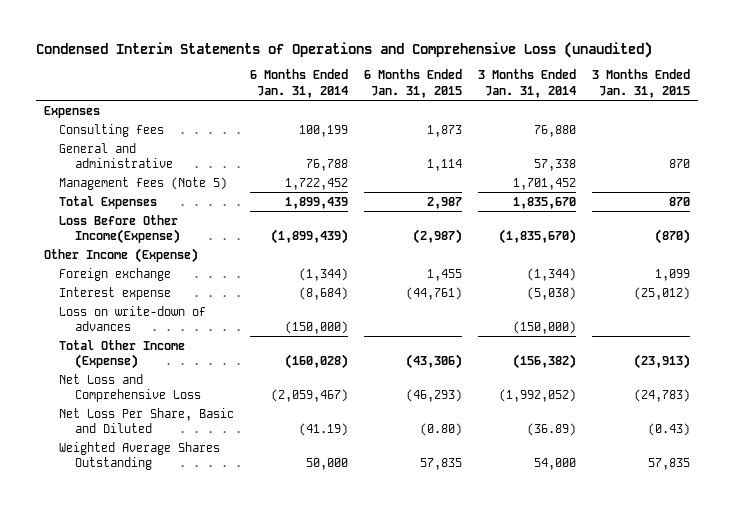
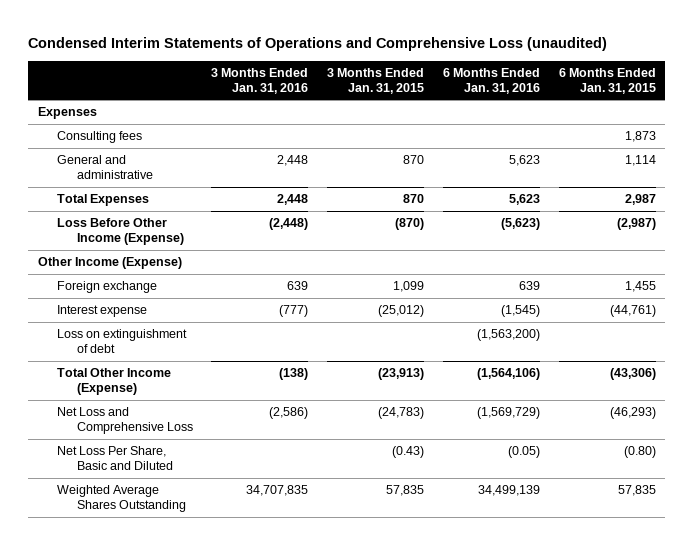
[250,69,349,98] 6 Months Ended Jan. 31, 2014 -> none
[478,69,577,98] 3 Months Ended Jan. 31, 2014 -> none
none -> [211,67,309,94] 3 Months Ended Jan. 31, 2016
none -> [442,67,540,94] 6 Months Ended Jan. 31, 2016
[59,176,228,190] Management fees (Note 5) -> none
[59,214,180,244] Loss Before Other Income(Expense) -> [57,218,184,246] Loss Before Other Income (Expense)
[59,305,207,331] Loss on write-down of advances -> none
none -> [57,329,188,354] Loss on extinguishment of debt

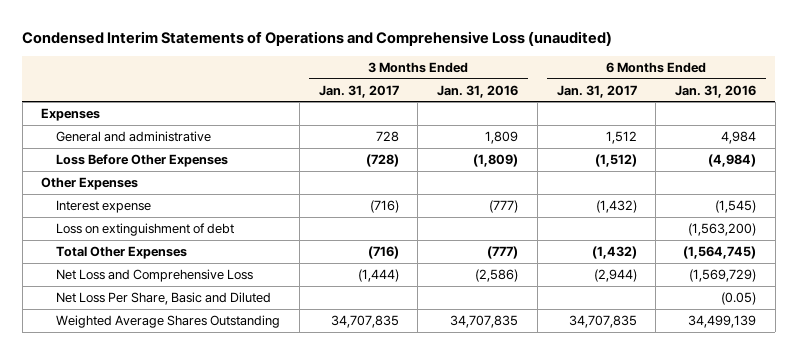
[327,67,425,94] 3 Months Ended Jan. 31, 2015 -> none
[558,67,656,94] 6 Months Ended Jan. 31, 2015 -> none
none -> [318,84,399,98] Jan. 31, 2017
none -> [556,84,637,98] Jan. 31, 2017
[57,131,143,144] Consulting fees -> none
[57,194,150,207] Total Expenses -> none
[57,281,158,294] Foreign exchange -> none
[277,155,309,167] 2,448 -> [485,131,519,145] 1,809
[508,155,540,167] 5,623 -> [721,131,757,145] 4,984
[57,218,184,246] Loss Before Other Income (Expense) -> [56,154,229,168] Loss Before Other Expenses
[269,218,309,231] (2,448) -> [473,154,519,168] (1,809)
[500,218,540,231] (5,623) -> [708,154,757,168] (4,984)
[37,257,182,270] Other Income (Expense) -> [41,177,139,191] Other Expenses
[57,368,172,396] Total Other Income (Expense) -> [56,246,188,260] Total Other Expenses
[279,368,309,381] (138) -> [487,246,519,260] (777)
[476,368,540,381] (1,564,106) -> [683,246,757,260] (1,564,745)

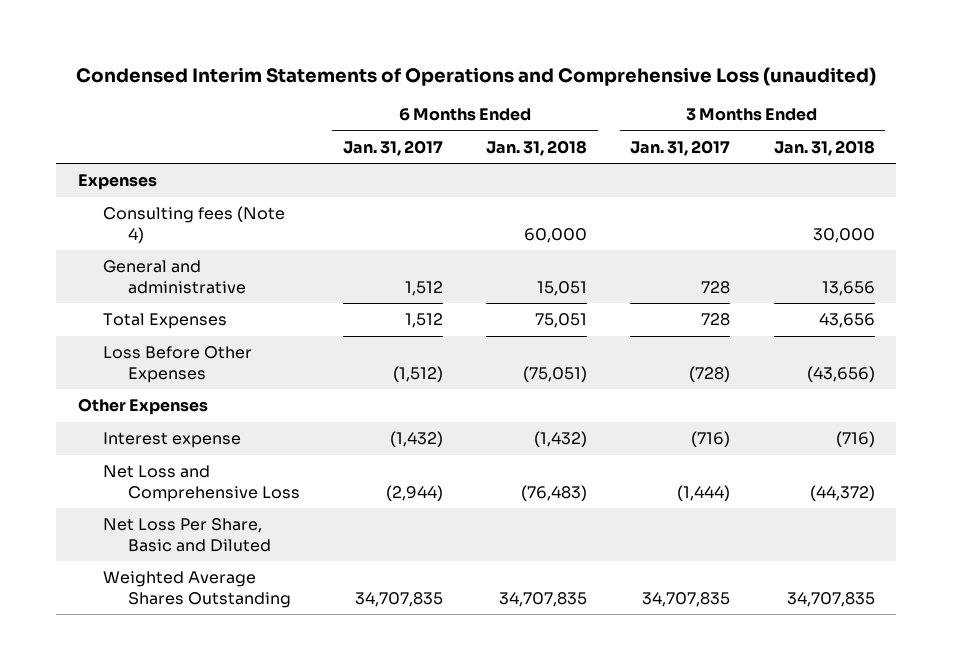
[437,84,519,98] Jan. 31, 2016 -> none
[675,84,757,98] Jan. 31, 2016 -> none
none -> [486,139,588,156] Jan. 31, 2018
none -> [773,139,875,156] Jan. 31, 2018
none -> [102,206,285,243] Consulting fees (Note 4)
none -> [102,313,227,330] Total Expenses
[56,223,235,237] Loss on extinguishment of debt -> none
[56,246,188,260] Total Other Expenses -> none

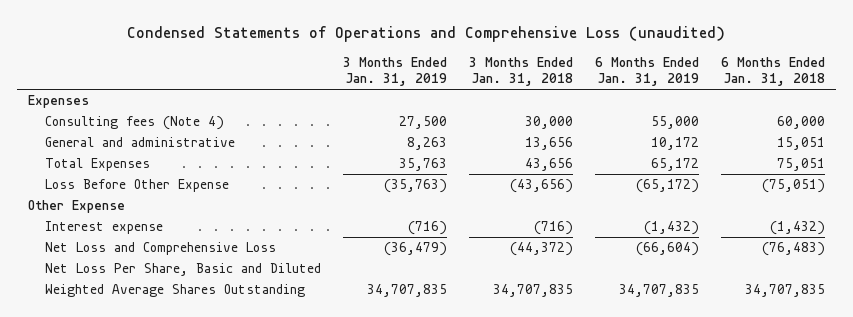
[76,66,877,86] Condensed Interim Statements of Operations and Comprehensive Loss (unaudited) -> [127,26,726,43] Condensed Statements of Operations and Comprehensive Loss (unaudited)
[343,139,444,156] Jan. 31, 2017 -> none
[630,139,731,156] Jan. 31, 2017 -> none
none -> [343,56,448,87] 3 Months Ended Jan. 31, 2019
none -> [595,56,700,87] 6 Months Ended Jan. 31, 2019
[102,346,252,383] Loss Before Other Expenses -> [45,179,230,193] Loss Before Other Expense
[78,398,209,416] Other Expenses -> [28,200,126,214] Other Expense

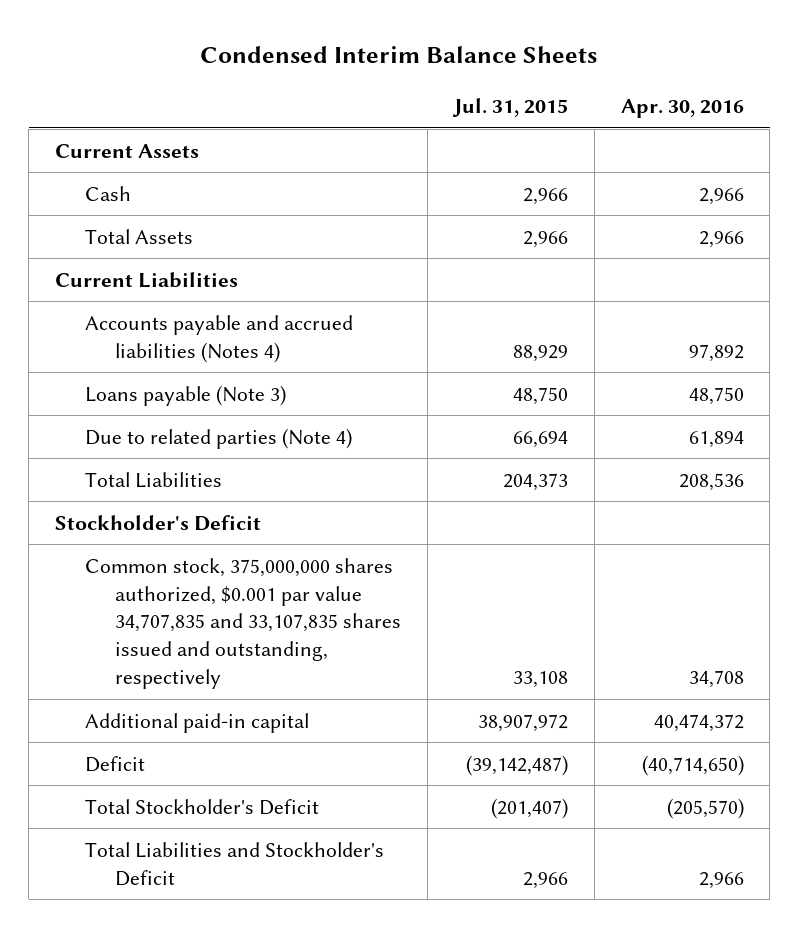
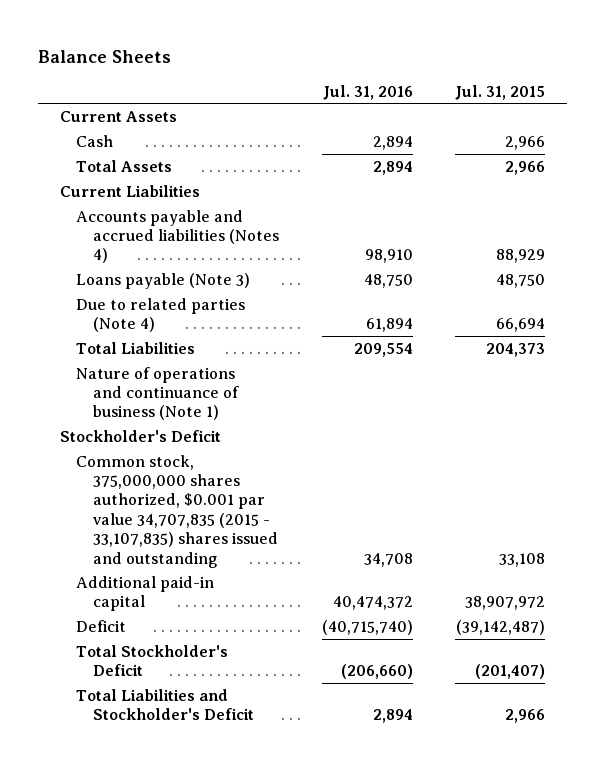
[200,45,598,63] Condensed Interim Balance Sheets -> [38,50,172,64] Balance Sheets
[620,98,744,118] Apr. 30, 2016 -> none
none -> [322,84,413,100] Jul. 31, 2016
none -> [76,366,240,421] Nature of operations and continuance of business (Note 1)
[85,557,401,690] Common stock, 375,000,000 shares authorized, $0.001 par value 34,707,835 and 33,107,835 shares issued and outstanding, respectively -> [76,454,279,568] Common stock, 375,000,000 shares authorized, $0.001 par value 34,707,835 (2015 - 33,107,835) shares issued and outstanding

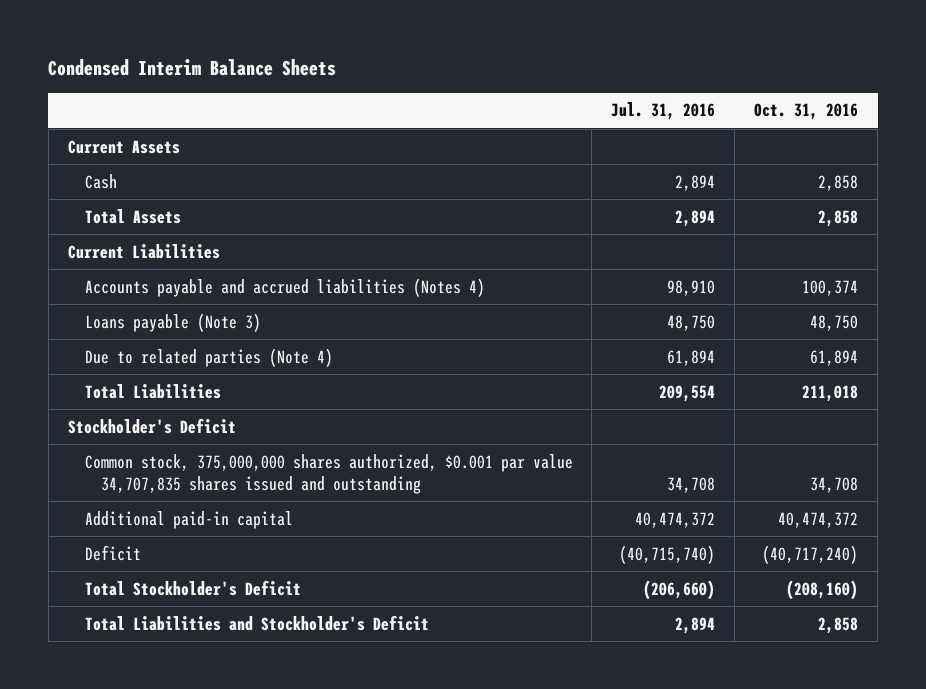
[38,50,172,64] Balance Sheets -> [48,59,337,77] Condensed Interim Balance Sheets
[455,84,546,100] Jul. 31, 2015 -> none
none -> [754,103,859,121] Oct. 31, 2016
[76,366,240,421] Nature of operations and continuance of business (Note 1) -> none
[76,454,279,568] Common stock, 375,000,000 shares authorized, $0.001 par value 34,707,835 (2015 - 33,107,835) shares issued and outstanding -> [84,453,573,495] Common stock, 375,000,000 shares authorized, $0.001 par value 34,707,835 shares issued and outstanding

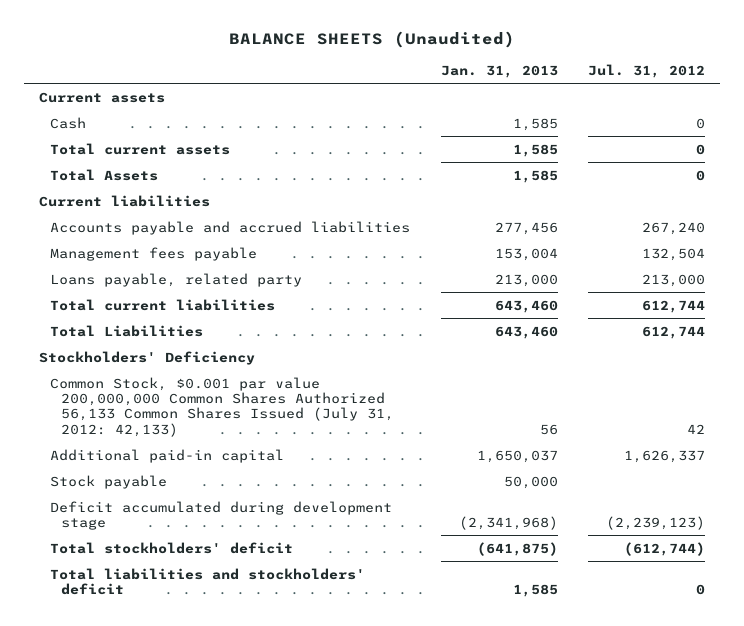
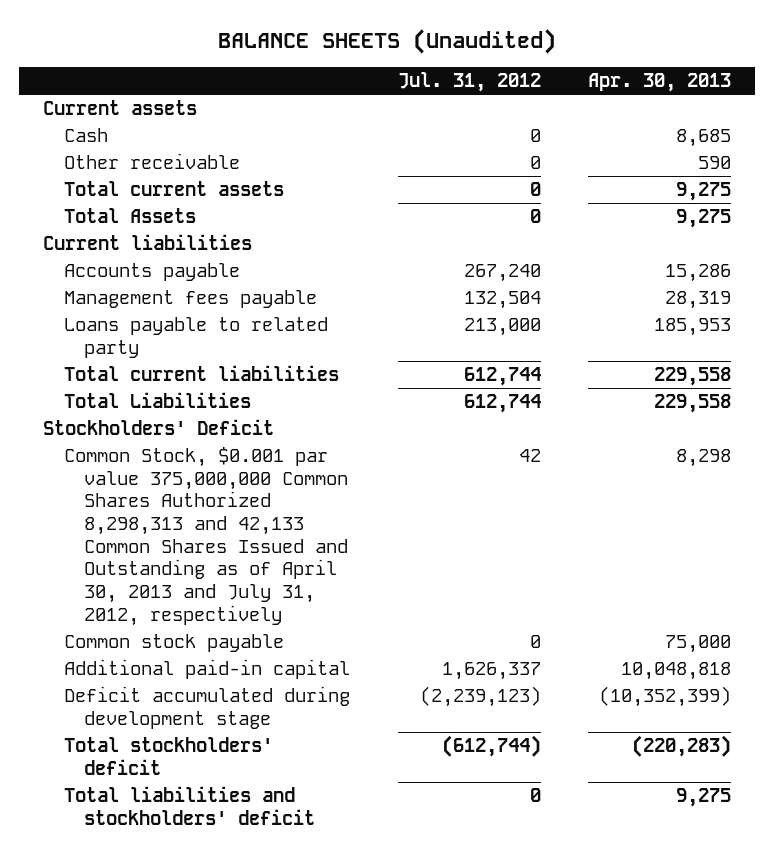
[440,64,558,78] Jan. 31, 2013 -> none
none -> [588,72,732,92] Apr. 30, 2013
none -> [63,153,240,170] Other receivable
[50,220,411,235] Accounts payable and accrued liabilities -> [63,263,240,282] Accounts payable
[50,272,303,287] Loans payable, related party -> [63,317,328,358] Loans payable to related party
[38,350,255,365] Stockholders' Deficiency -> none
none -> [43,419,275,436] Stockholders' Deficit
[50,376,395,437] Common Stock, $0.001 par value 200,000,000 Common Shares Authorized 56,133 Common Shares Issued (July 31, 2012: 42,133) -> [63,447,349,626] Common Stock, $0.001 par value 375,000,000 Common Shares Authorized 8,298,313 and 42,133 Common Shares Issued and Outstanding as of April 30, 2013 and July 31, 2012, respectively
none -> [63,634,284,653] Common stock payable
[50,474,168,489] Stock payable -> none

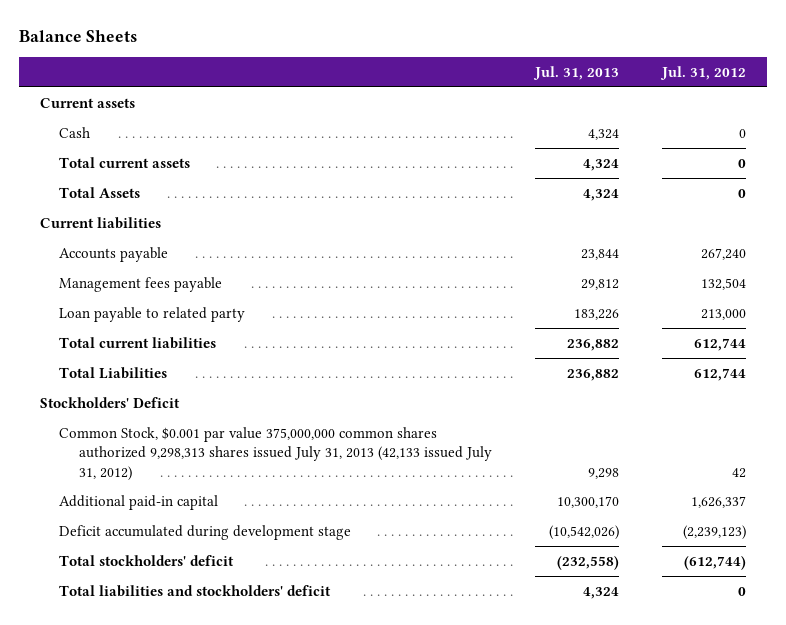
[218,29,557,55] BALANCE SHEETS (Unaudited) -> [18,30,137,43] Balance Sheets
[588,72,732,92] Apr. 30, 2013 -> none
none -> [532,65,619,80] Jul. 31, 2013
[63,153,240,170] Other receivable -> none
[63,317,328,358] Loans payable to related party -> [59,306,246,322] Loan payable to related party
[63,634,284,653] Common stock payable -> none
[63,447,349,626] Common Stock, $0.001 par value 375,000,000 Common Shares Authorized 8,298,313 and 42,133 Common Shares Issued and Outstanding as of April 30, 2013 and July 31, 2012, respectively -> [59,426,492,481] Common Stock, $0.001 par value 375,000,000 common shares authorized 9,298,313 shares issued July 31, 2013 (42,133 issued July 31, 2012)

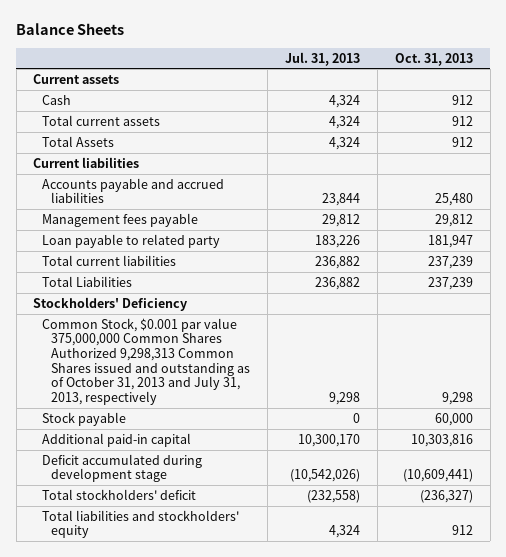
[659,65,746,80] Jul. 31, 2012 -> none
none -> [394,52,473,66] Oct. 31, 2013
[59,246,169,262] Accounts payable -> [42,177,225,204] Accounts payable and accrued liabilities
[40,396,181,408] Stockholders' Deficit -> none
none -> [33,296,188,311] Stockholders' Deficiency
[59,426,492,481] Common Stock, $0.001 par value 375,000,000 common shares authorized 9,298,313 shares issued July 31, 2013 (42,133 issued July 31, 2012) -> [42,317,250,405] Common Stock, $0.001 par value 375,000,000 Common Shares Authorized 9,298,313 Common Shares issued and outstanding as of October 31, 2013 and July 31, 2013, respectively
none -> [42,411,127,426] Stock payable
[59,584,332,597] Total liabilities and stockholders' deficit -> [42,509,240,539] Total liabilities and stockholders' equity

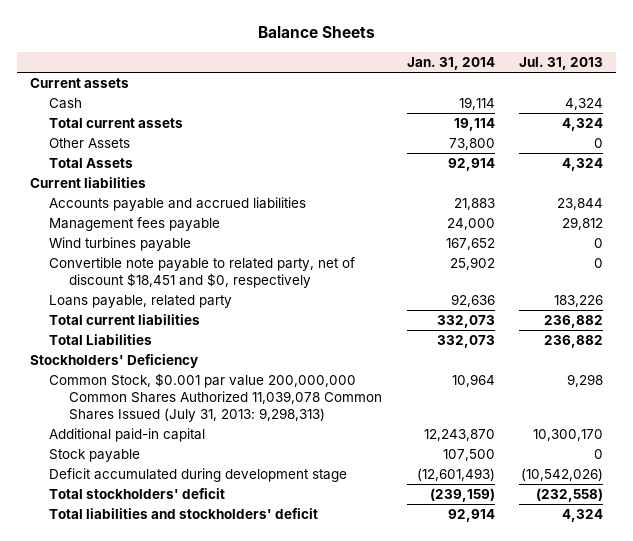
[394,52,473,66] Oct. 31, 2013 -> none
none -> [406,56,495,70] Jan. 31, 2014
none -> [49,138,131,149] Other Assets
none -> [49,237,192,252] Wind turbines payable
none -> [49,257,356,288] Convertible note payable to related party, net of discount $18,451 and $0, respectively
[42,233,221,248] Loan payable to related party -> [49,295,233,309] Loans payable, related party
[42,317,250,405] Common Stock, $0.001 par value 375,000,000 Common Shares Authorized 9,298,313 Common Shares issued and outstanding as of October 31, 2013 and July 31, 2013, respectively -> [49,373,382,422] Common Stock, $0.001 par value 200,000,000 Common Shares Authorized 11,039,078 Common Shares Issued (July 31, 2013: 9,298,313)
[42,411,127,426] Stock payable -> [49,449,141,463] Stock payable
[42,509,240,539] Total liabilities and stockholders' equity -> [49,508,319,520] Total liabilities and stockholders' deficit

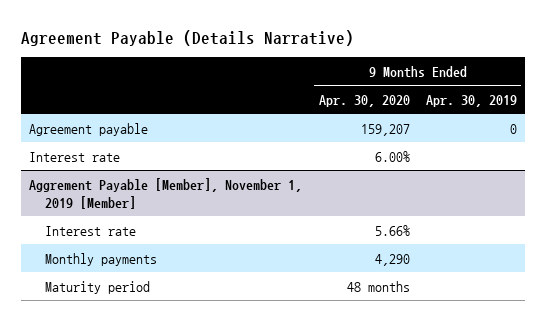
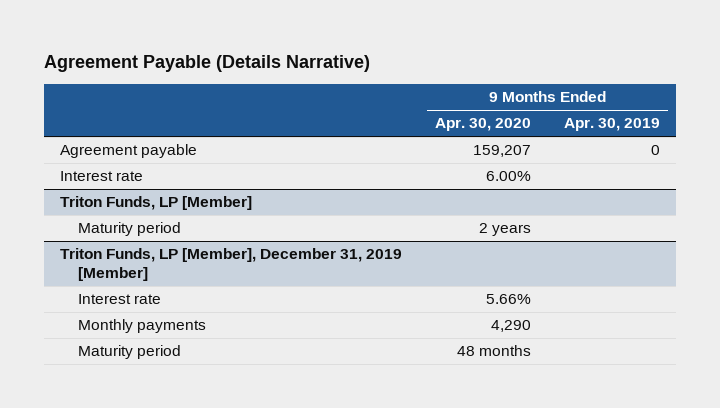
[29,177,303,209] Aggrement Payable [Member], November 1, 2019 [Member] -> none
none -> [60,196,253,211] Triton Funds, LP [Member]
none -> [78,222,182,237] Maturity period
none -> [60,248,403,282] Triton Funds, LP [Member], December 31, 2019 [Member]

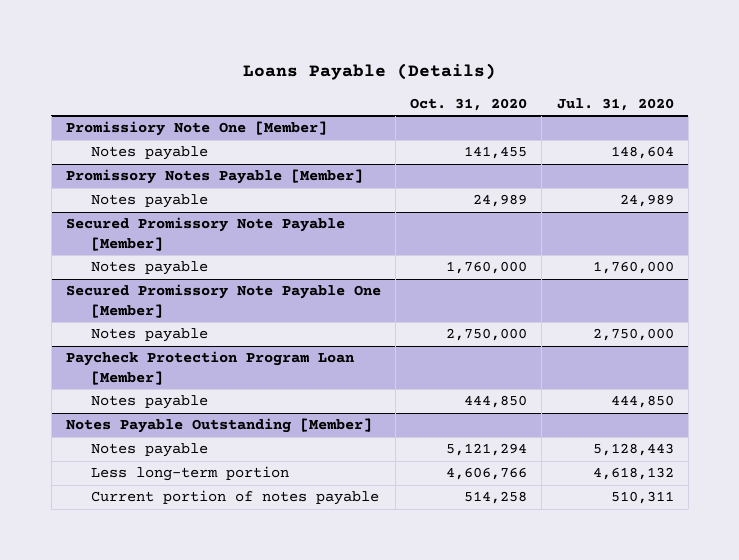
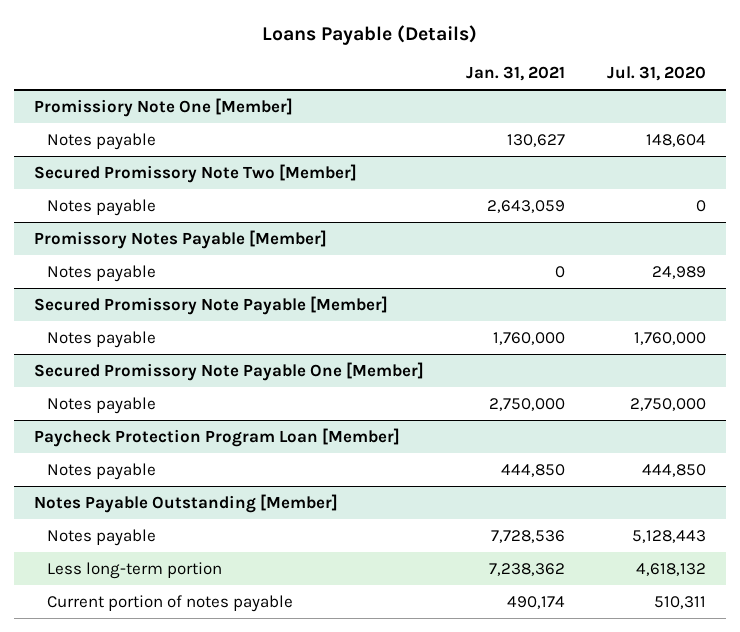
[410,97,528,111] Oct. 31, 2020 -> none
none -> [465,66,565,82] Jan. 31, 2021
none -> [34,163,358,183] Secured Promissory Note Two [Member]
none -> [47,198,157,216] Notes payable

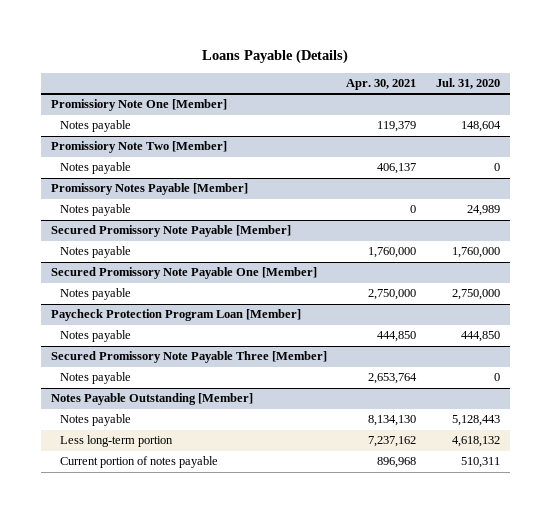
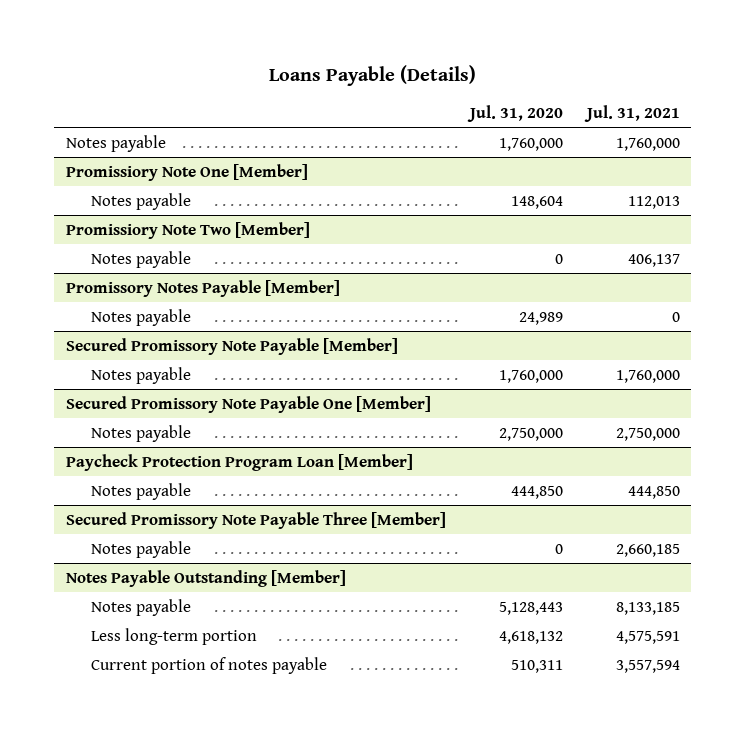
[346,78,417,90] Apr. 30, 2021 -> none
none -> [583,105,680,123] Jul. 31, 2021
none -> [66,134,167,152] Notes payable

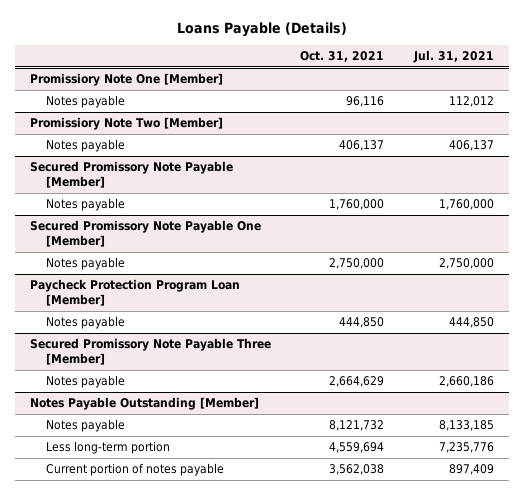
[466,105,563,123] Jul. 31, 2020 -> none
none -> [300,51,385,63] Oct. 31, 2021
[66,134,167,152] Notes payable -> none
[627,195,680,209] 112,013 -> [449,96,495,108] 112,012
[66,279,341,297] Promissory Notes Payable [Member] -> none
[91,308,192,326] Notes payable -> none
[615,543,680,557] 2,660,185 -> [439,376,495,388] 2,660,186
[615,630,680,644] 4,575,591 -> [439,442,495,454] 7,235,776
[615,659,680,673] 3,557,594 -> [449,464,495,476] 897,409

